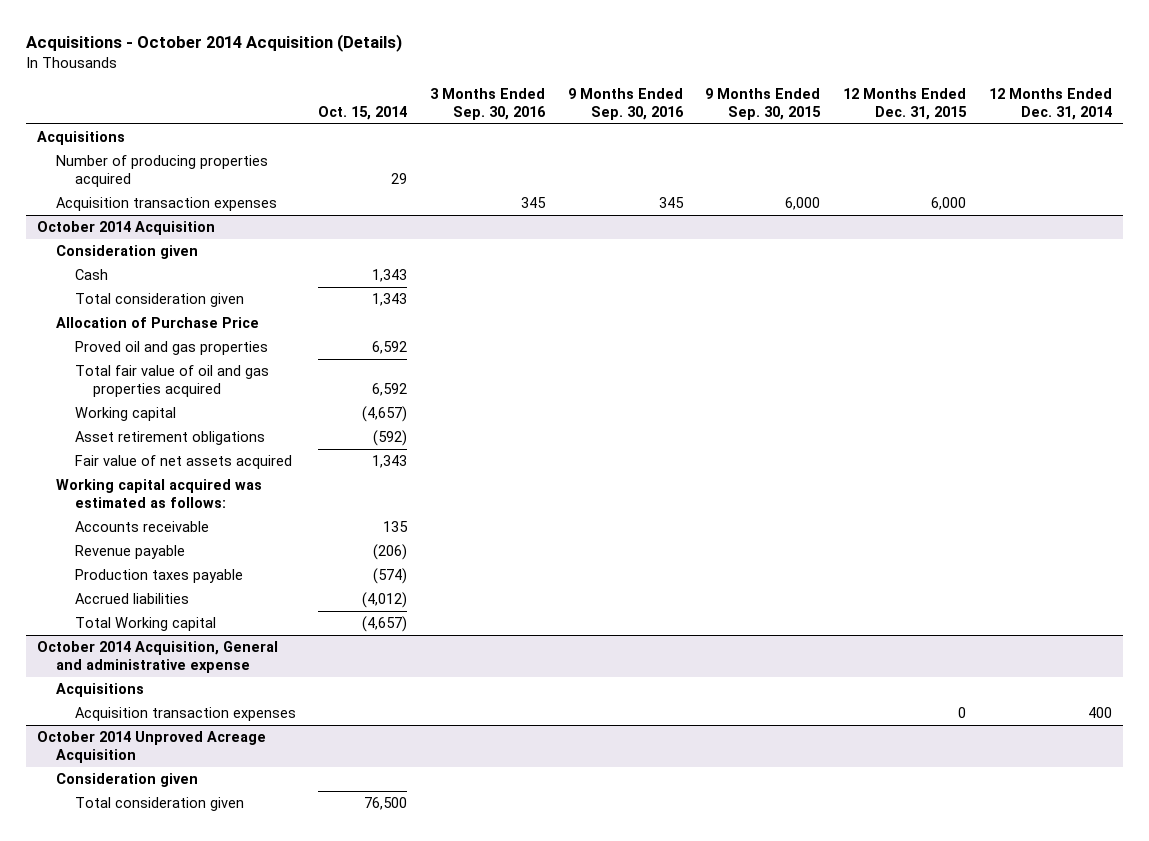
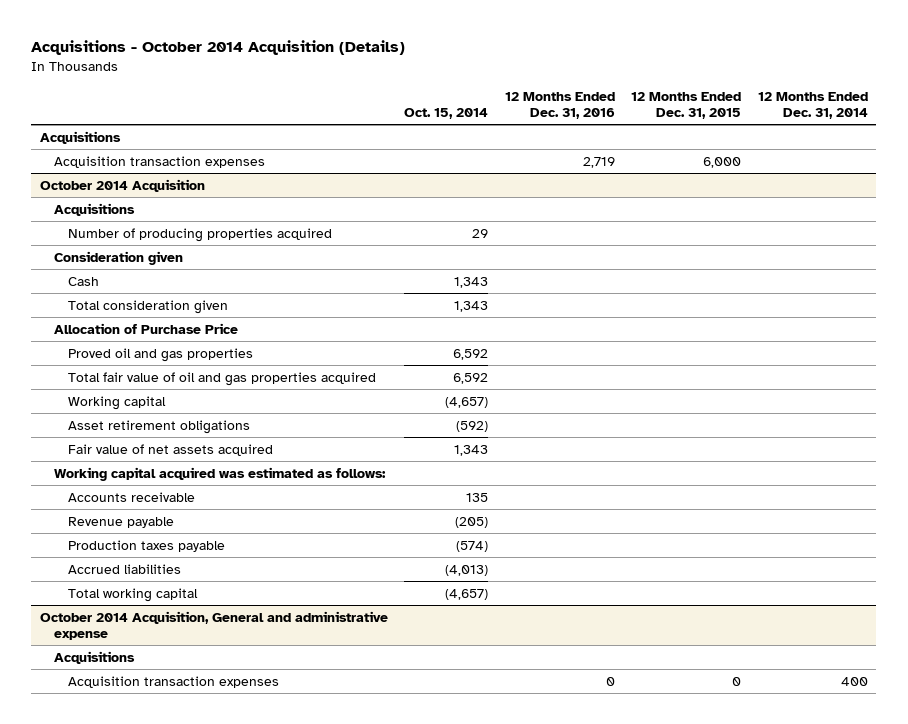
[429,87,546,120] 3 Months Ended Sep. 30, 2016 -> none
[567,87,684,120] 9 Months Ended Sep. 30, 2016 -> none
[705,87,822,120] 9 Months Ended Sep. 30, 2015 -> none
none -> [504,92,615,120] 12 Months Ended Dec. 31, 2016
[55,154,268,187] Number of producing properties acquired -> none
none -> [53,202,135,216] Acquisitions
none -> [67,227,332,242] Number of producing properties acquired
[373,543,408,560] (206) -> [455,516,489,528] (205)
[362,591,408,608] (4,012) -> [445,564,489,576] (4,013)
[74,616,216,631] Total Working capital -> [67,587,198,602] Total working capital
[37,730,267,763] October 2014 Unproved Acreage Acquisition -> none
[55,772,198,787] Consideration given -> none
[74,796,244,811] Total consideration given -> none

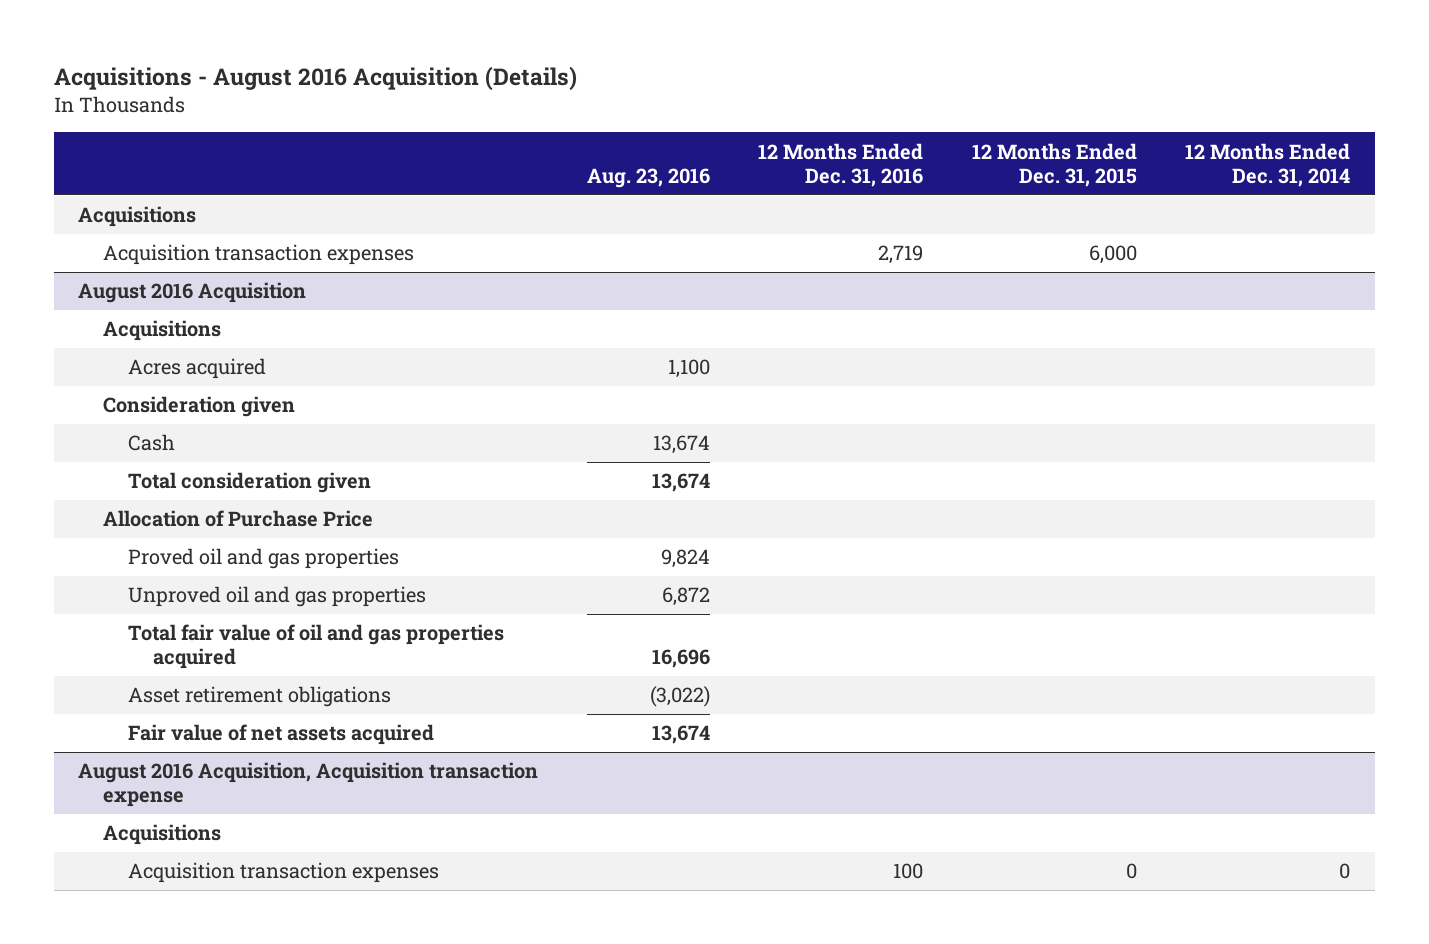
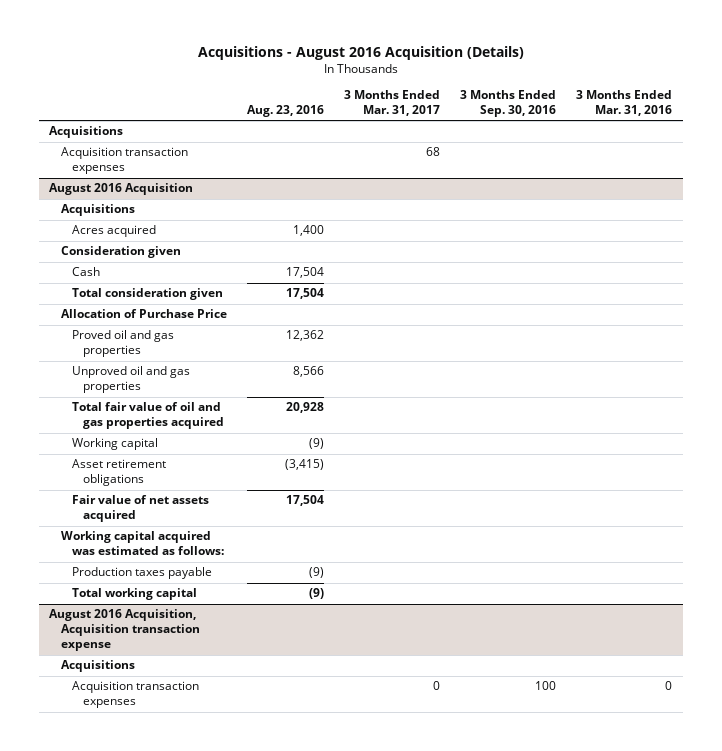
[758,142,924,187] 12 Months Ended Dec. 31, 2016 -> none
[971,142,1137,187] 12 Months Ended Dec. 31, 2015 -> none
[1185,142,1351,187] 12 Months Ended Dec. 31, 2014 -> none
none -> [344,89,441,116] 3 Months Ended Mar. 31, 2017
none -> [460,89,557,117] 3 Months Ended Sep. 30, 2016
none -> [576,89,673,116] 3 Months Ended Mar. 31, 2016
[667,359,710,379] 1,100 -> [292,225,324,237] 1,400
[652,435,710,455] 13,674 -> [285,267,324,279] 17,504
[651,473,710,493] 13,674 -> [285,288,324,300] 17,504
[660,549,710,569] 9,824 -> [285,330,324,342] 12,362
[661,587,710,607] 6,872 -> [292,366,324,378] 8,566
[651,649,710,669] 16,696 -> [285,402,324,414] 20,928
none -> [72,438,159,451] Working capital
[649,686,710,708] (3,022) -> [284,459,324,471] (3,415)
[651,725,710,745] 13,674 -> [285,495,324,507] 17,504
none -> [60,531,225,556] Working capital acquired was estimated as follows:
none -> [72,567,213,580] Production taxes payable
none -> [72,588,198,601] Total working capital

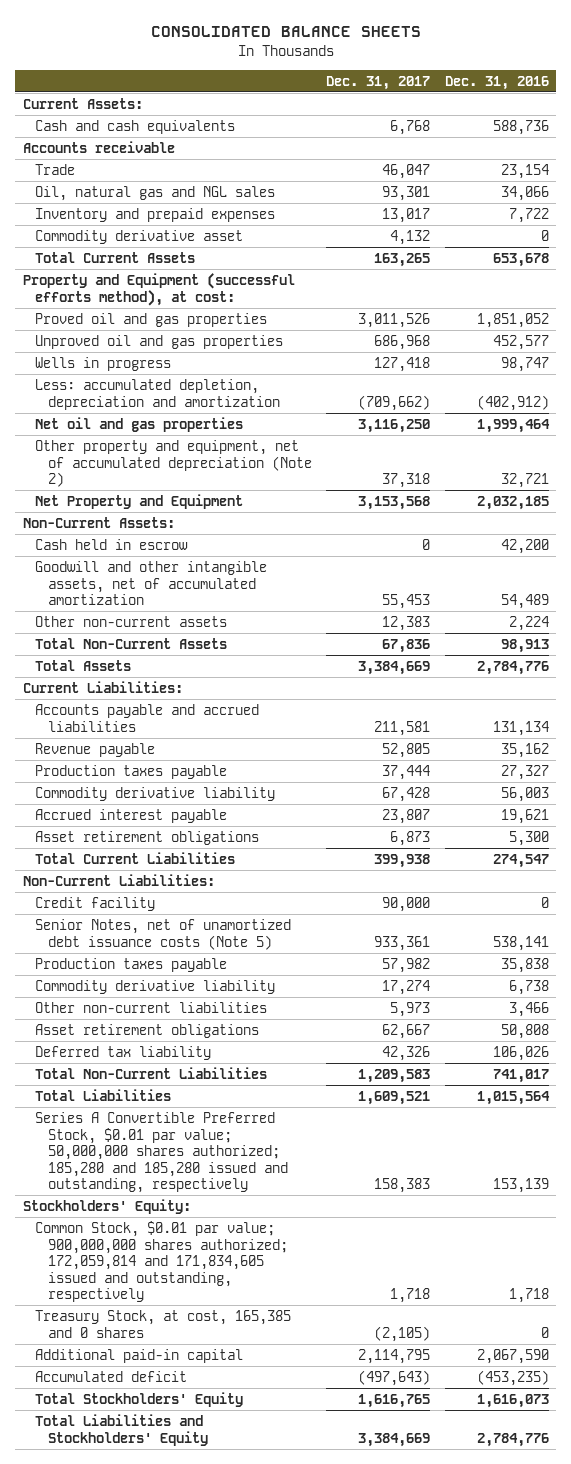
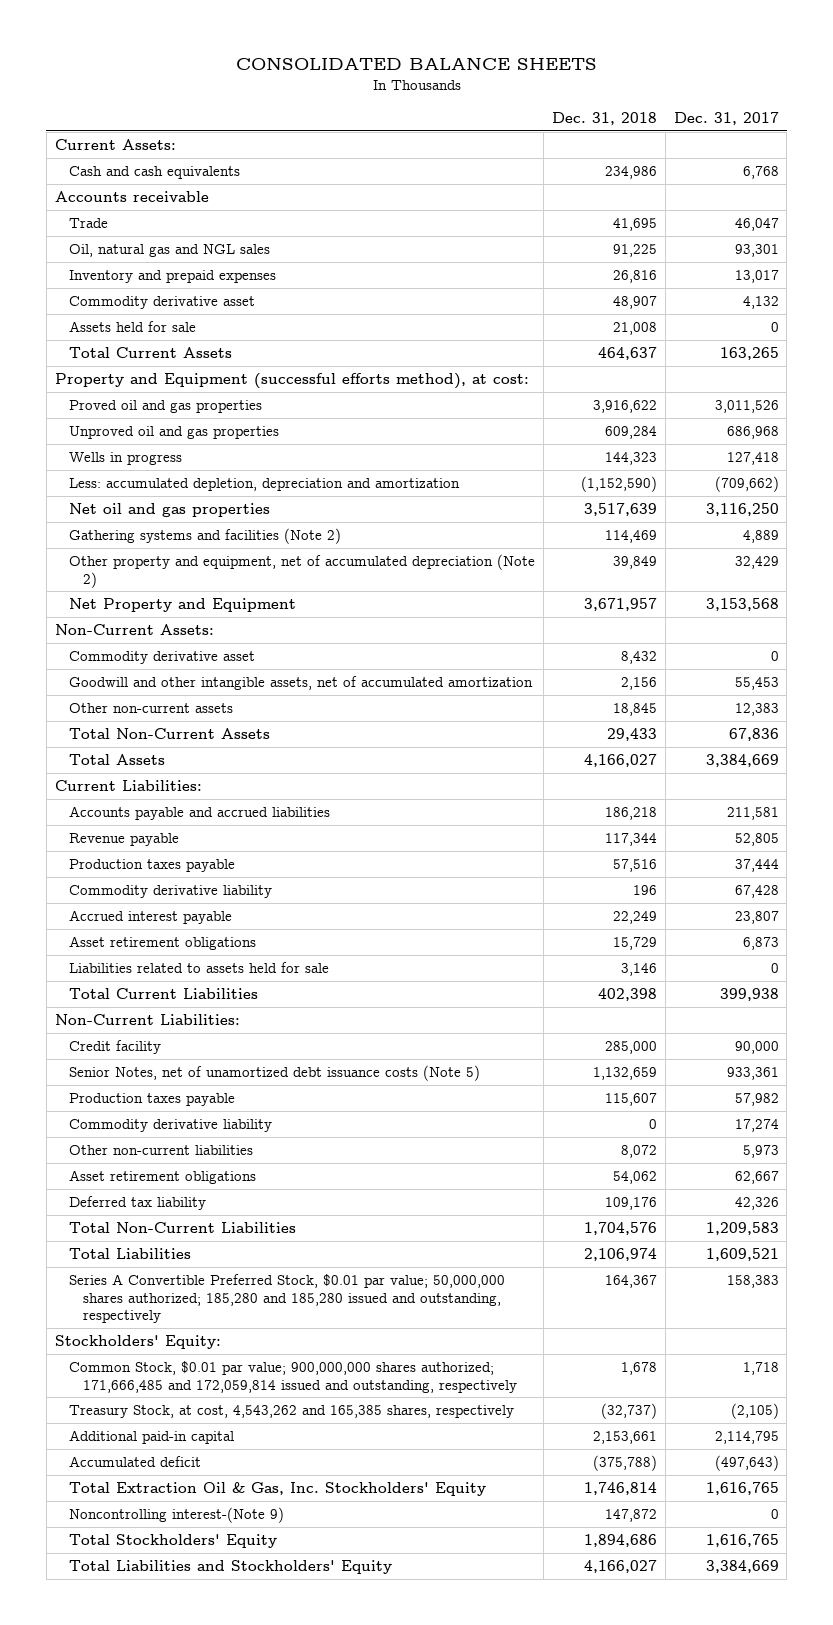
[444,75,549,90] Dec. 31, 2016 -> none
none -> [551,112,657,126] Dec. 31, 2018
none -> [68,321,196,333] Assets held for sale
none -> [68,528,341,545] Gathering systems and facilities (Note 2)
[382,473,431,489] 37,318 -> [734,556,779,570] 32,429
[35,539,189,551] Cash held in escrow -> none
none -> [68,651,255,665] Commodity derivative asset
none -> [68,962,329,974] Liabilities related to assets held for sale
[35,1221,288,1303] Common Stock, $0.01 par value; 900,000,000 shares authorized; 172,059,814 and 171,834,605 issued and outstanding, respectively -> [68,1361,517,1393] Common Stock, $0.01 par value; 900,000,000 shares authorized; 171,666,485 and 172,059,814 issued and outstanding, respectively
[35,1310,292,1338] Treasury Stock, at cost, 165,385 and 0 shares -> [68,1405,514,1419] Treasury Stock, at cost, 4,543,262 and 165,385 shares, respectively
none -> [68,1482,486,1497] Total Extraction Oil & Gas, Inc. Stockholders' Equity
none -> [68,1507,284,1524] Noncontrolling interest-(Note 9)

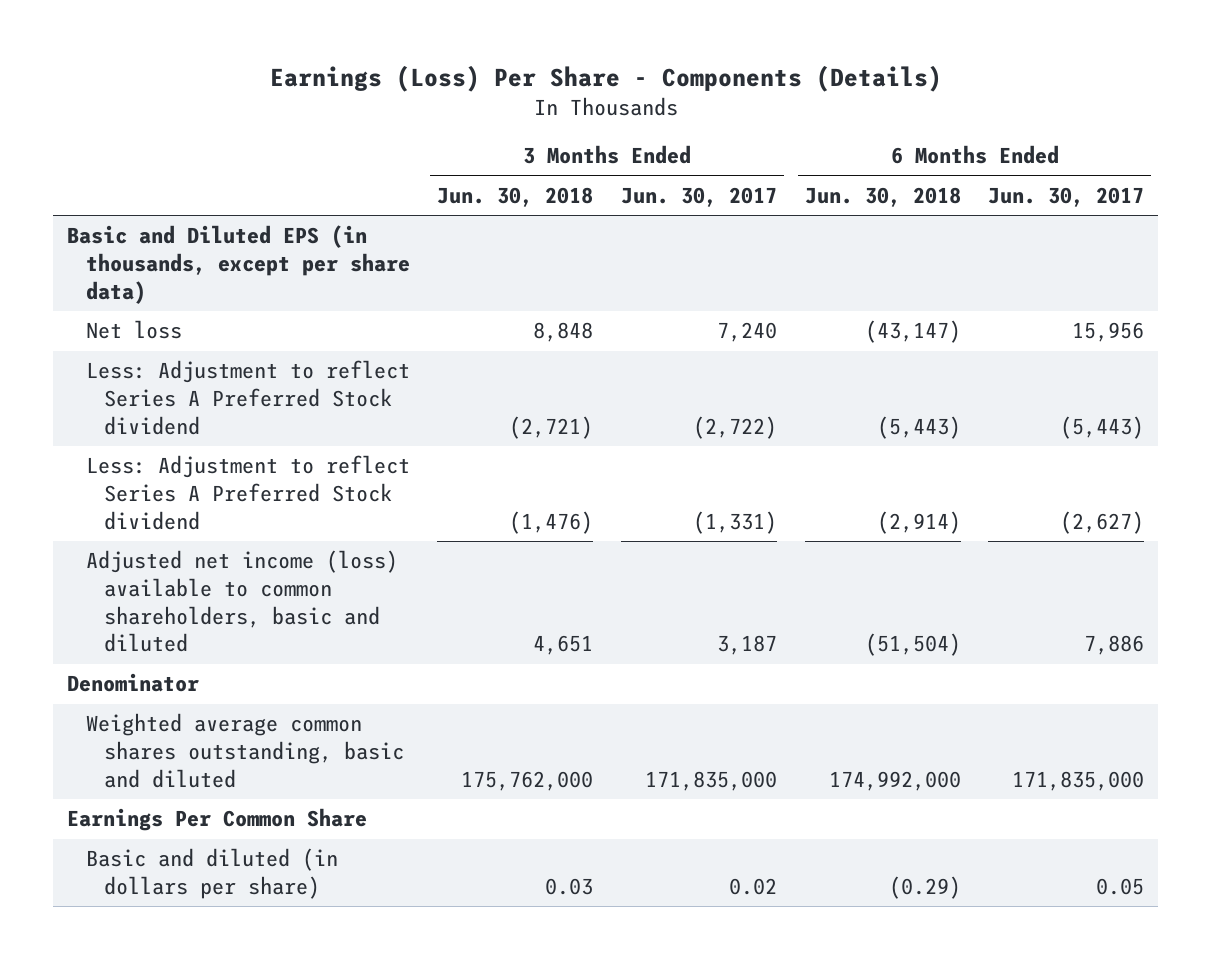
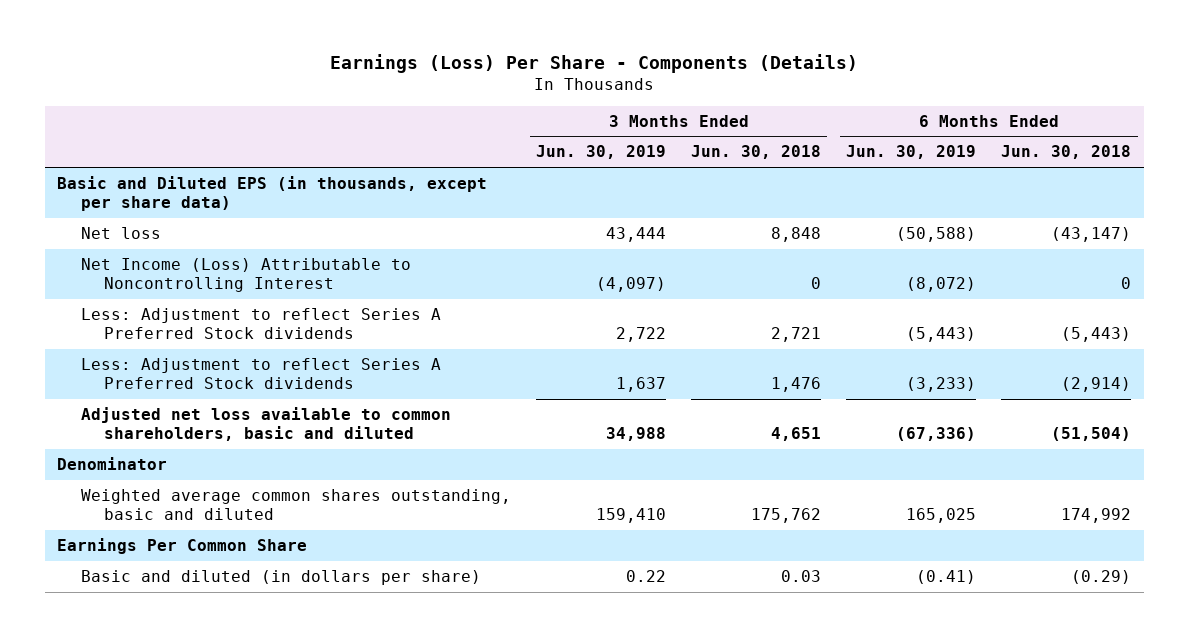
[620,186,777,207] Jun. 30, 2017 -> none
[988,186,1145,207] Jun. 30, 2017 -> none
none -> [536,145,667,160] Jun. 30, 2019
none -> [846,145,977,160] Jun. 30, 2019
none -> [80,258,411,292] Net Income (Loss) Attributable to Noncontrolling Interest
[85,360,410,435] Less: Adjustment to reflect Series A Preferred Stock dividend -> [80,308,441,339] Less: Adjustment to reflect Series A Preferred Stock dividends
[509,415,594,439] (2,721) -> [771,326,822,342] 2,721
[85,455,410,530] Less: Adjustment to reflect Series A Preferred Stock dividend -> [80,358,441,389] Less: Adjustment to reflect Series A Preferred Stock dividends
[509,510,594,534] (1,476) -> [771,376,822,392] 1,476
[85,550,398,653] Adjusted net income (loss) available to common shareholders, basic and diluted -> [80,407,451,441] Adjusted net loss available to common shareholders, basic and diluted
[461,770,594,791] 175,762,000 -> [751,507,822,523] 175,762
[828,770,961,791] 174,992,000 -> [1061,507,1132,523] 174,992

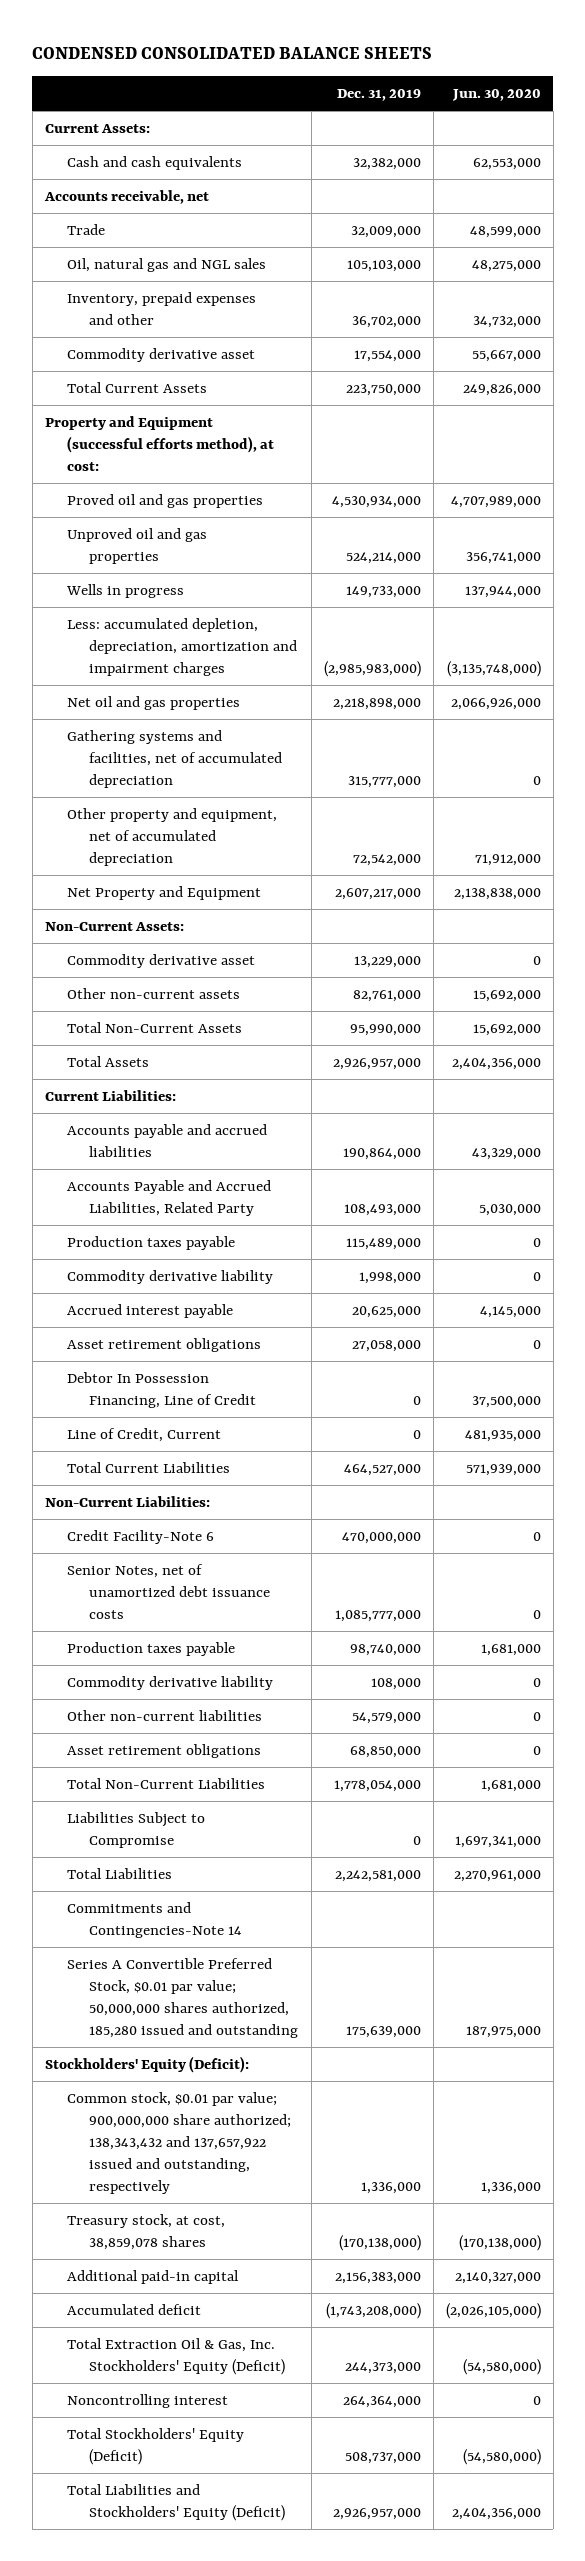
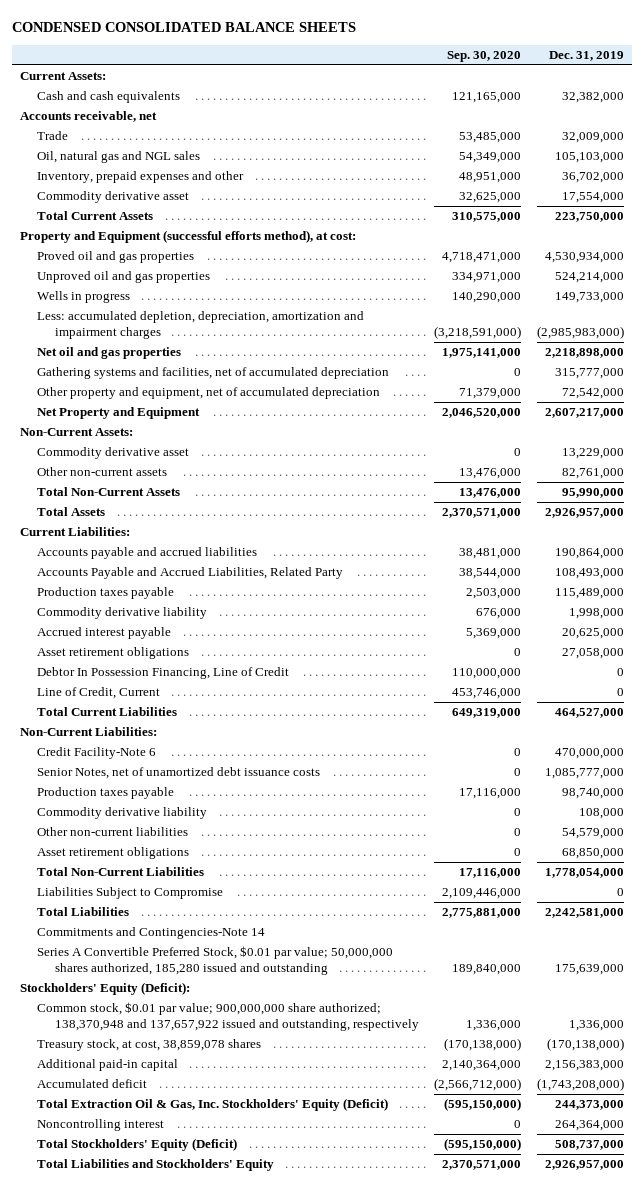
[451,89,541,102] Jun. 30, 2020 -> none
none -> [447,51,522,63] Sep. 30, 2020
[67,2092,292,2195] Common stock, $0.01 par value; 900,000,000 share authorized; 138,343,432 and 137,657,922 issued and outstanding, respectively -> [37,1002,419,1032] Common stock, $0.01 par value; 900,000,000 share authorized; 138,370,948 and 137,657,922 issued and outstanding, respectively
[67,2484,286,2522] Total Liabilities and Stockholders' Equity (Deficit) -> [37,1159,275,1172] Total Liabilities and Stockholders' Equity

